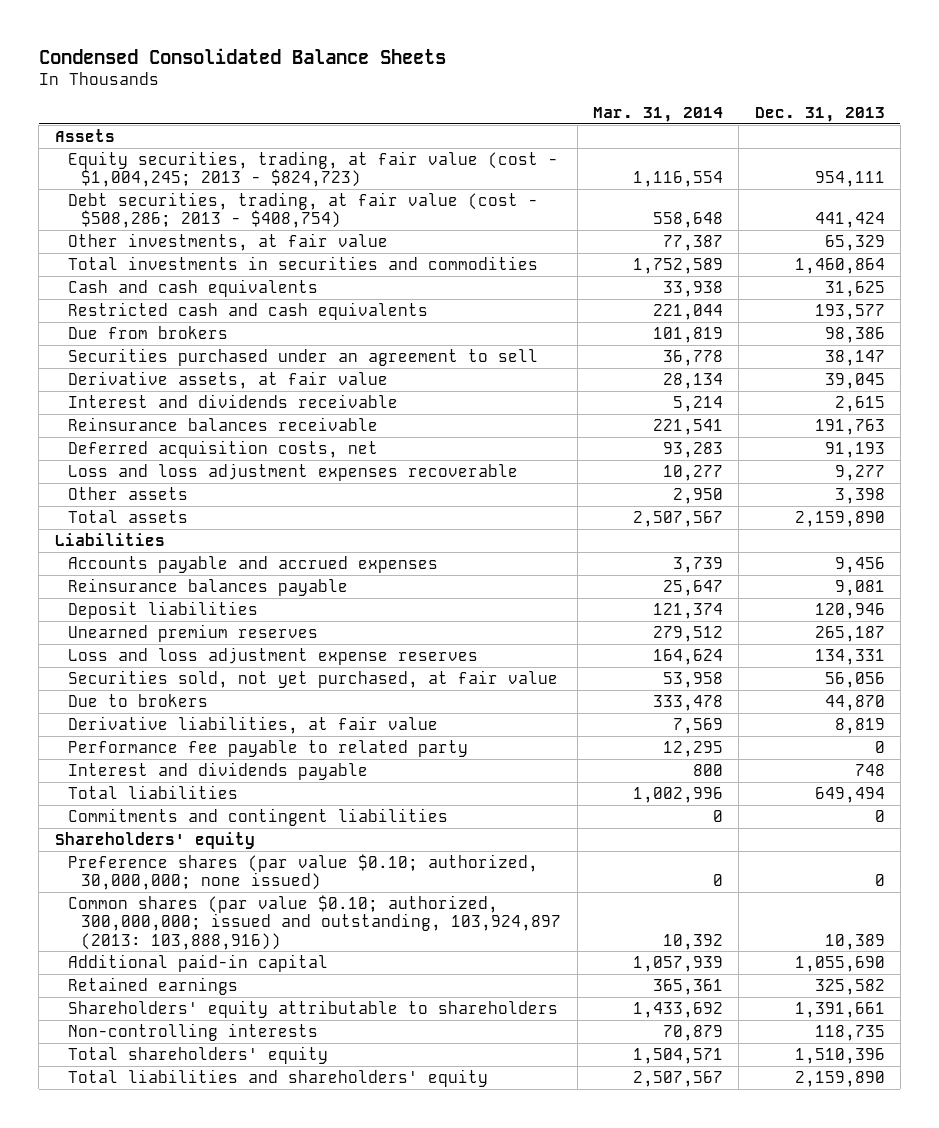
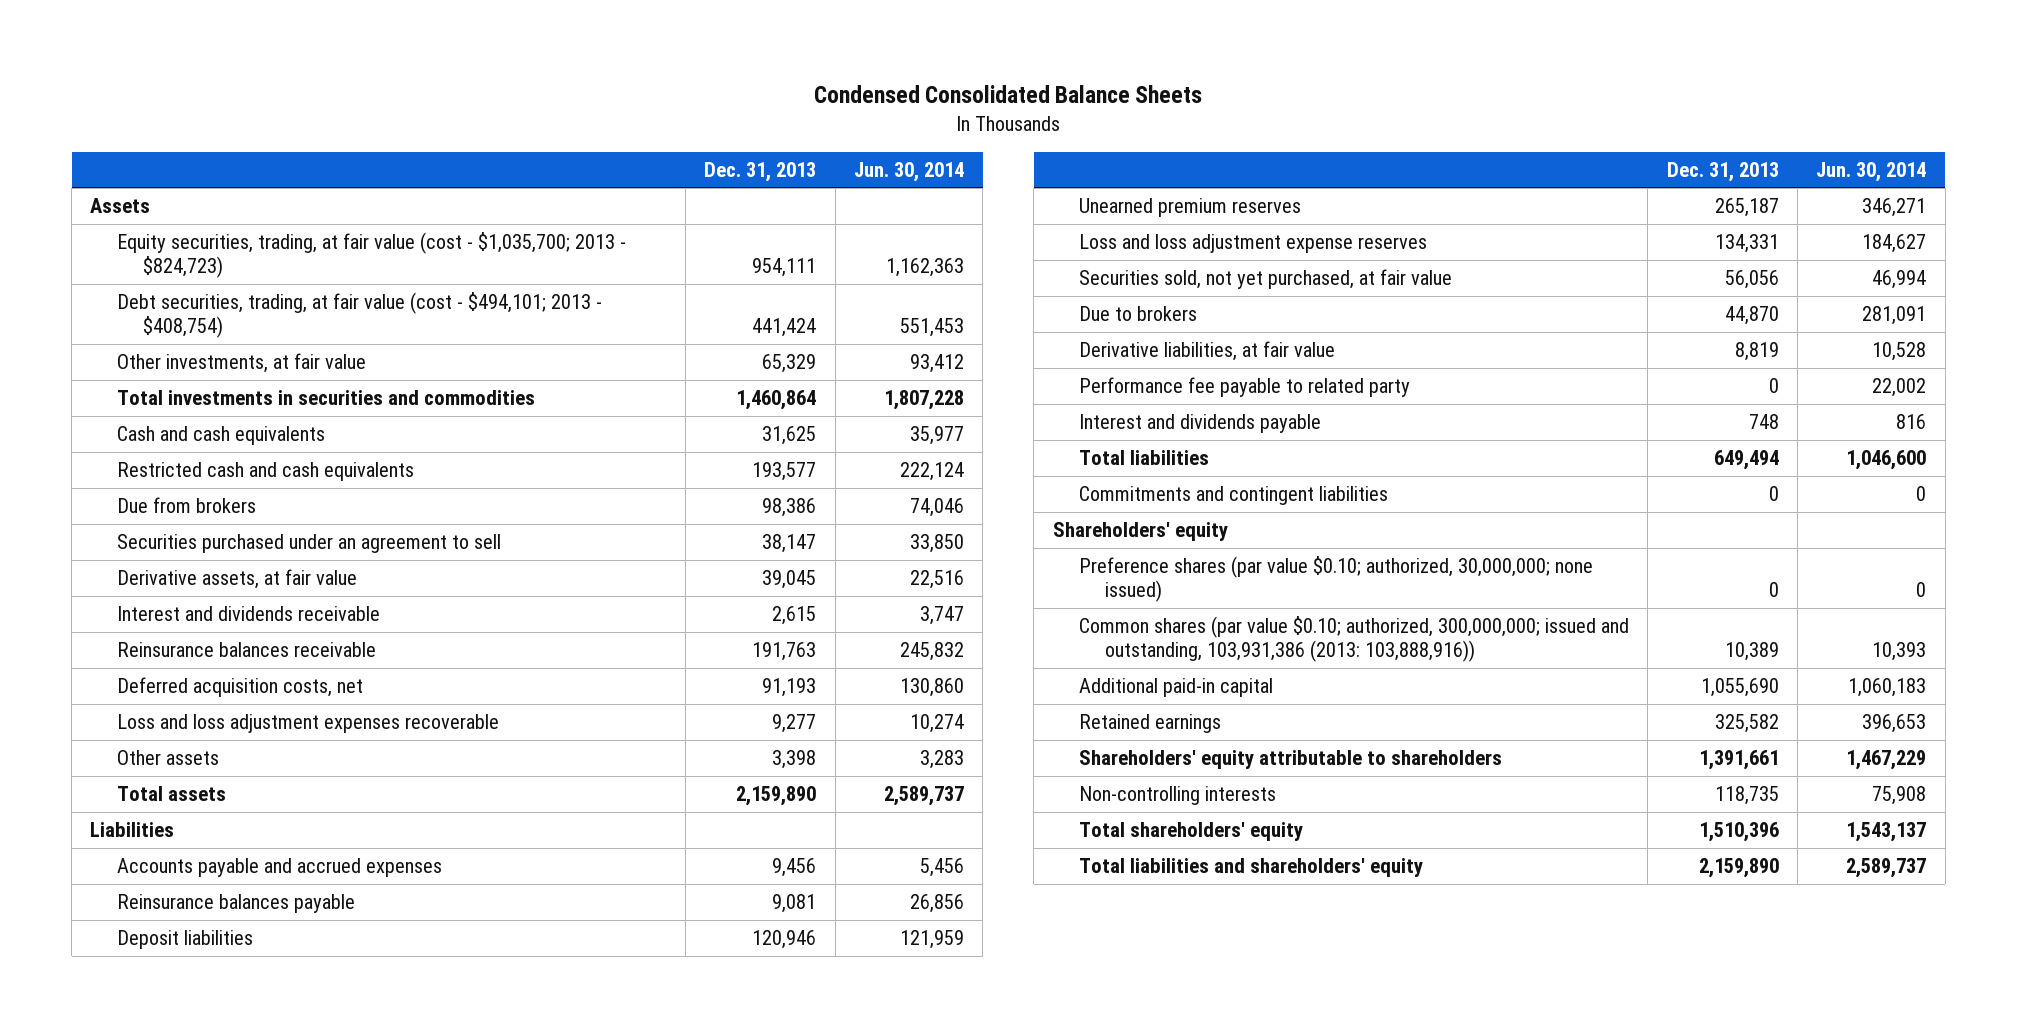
[593,107,724,123] Mar. 31, 2014 -> none
none -> [853,161,964,182] Jun. 30, 2014
[68,150,559,188] Equity securities, trading, at fair value (cost - $1,004,245; 2013 - $824,723) -> [116,232,626,279] Equity securities, trading, at fair value (cost - $1,035,700; 2013 - $824,723)
[68,191,539,229] Debt securities, trading, at fair value (cost - $508,286; 2013 - $408,754) -> [116,292,602,339] Debt securities, trading, at fair value (cost - $494,101; 2013 - $408,754)
[68,894,562,950] Common shares (par value $0.10; authorized, 300,000,000; issued and outstanding, 103,924,897 (2013: 103,888,916)) -> [1078,616,1629,663] Common shares (par value $0.10; authorized, 300,000,000; issued and outstanding, 103,931,386 (2013: 103,888,916))

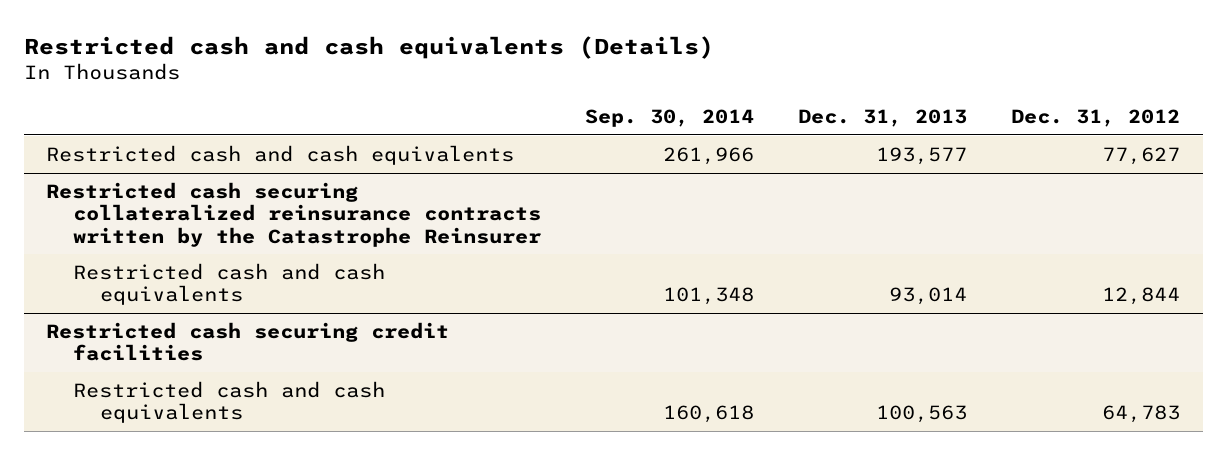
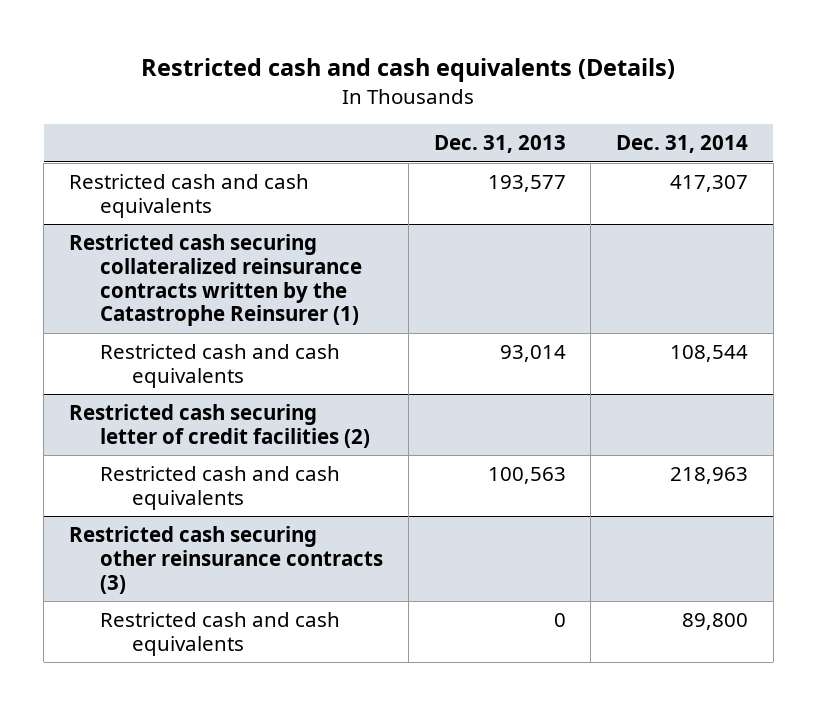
[585,109,755,128] Sep. 30, 2014 -> none
[1011,109,1181,128] Dec. 31, 2012 -> none
none -> [616,135,749,154] Dec. 31, 2014
[46,182,543,247] Restricted cash securing collateralized reinsurance contracts written by the Catastrophe Reinsurer -> [68,234,363,327] Restricted cash securing collateralized reinsurance contracts written by the Catastrophe Reinsurer (1)
[46,322,450,362] Restricted cash securing credit facilities -> [68,404,371,448] Restricted cash securing letter of credit facilities (2)
none -> [68,526,384,594] Restricted cash securing other reinsurance contracts (3)
none -> [100,612,341,656] Restricted cash and cash equivalents

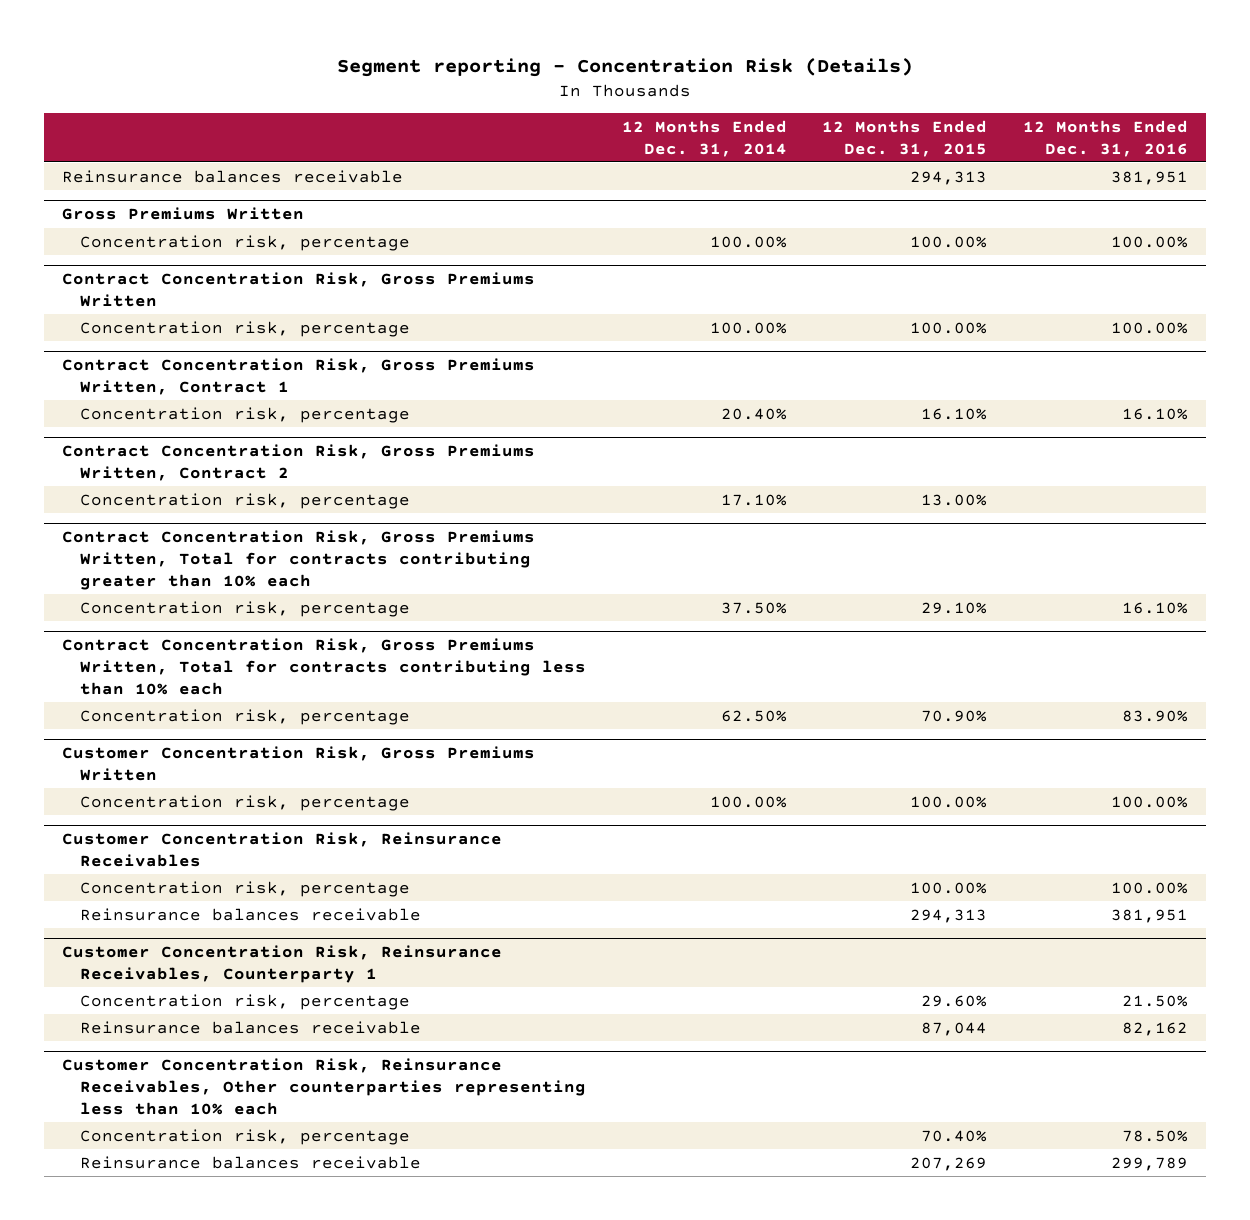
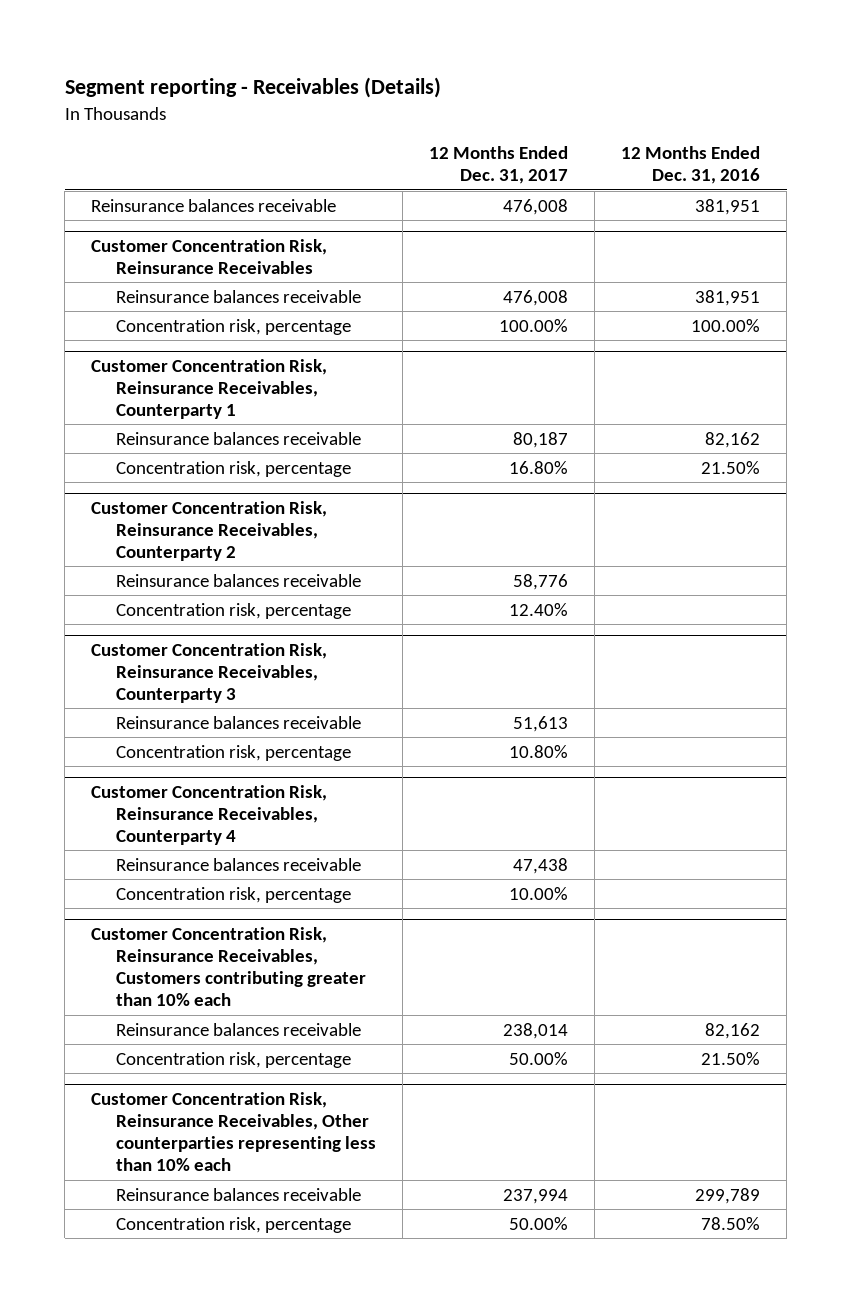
[337,57,914,77] Segment reporting - Concentration Risk (Details) -> [64,77,441,99] Segment reporting - Receivables (Details)
[621,120,787,157] 12 Months Ended Dec. 31, 2014 -> none
[822,120,988,157] 12 Months Ended Dec. 31, 2015 -> none
none -> [428,146,568,185] 12 Months Ended Dec. 31, 2017
[62,207,305,221] Gross Premiums Written -> none
[80,234,411,251] Concentration risk, percentage -> none
[62,272,536,308] Contract Concentration Risk, Gross Premiums Written -> none
[80,320,411,337] Concentration risk, percentage -> none
[62,358,536,396] Contract Concentration Risk, Gross Premiums Written, Contract 1 -> none
[80,406,411,423] Concentration risk, percentage -> none
[62,444,536,482] Contract Concentration Risk, Gross Premiums Written, Contract 2 -> none
[80,492,411,509] Concentration risk, percentage -> none
[62,530,536,591] Contract Concentration Risk, Gross Premiums Written, Total for contracts contributing greater than 10% each -> none
[80,600,411,617] Concentration risk, percentage -> none
[62,638,587,696] Contract Concentration Risk, Gross Premiums Written, Total for contracts contributing less than 10% each -> none
[80,708,411,725] Concentration risk, percentage -> none
[62,746,536,782] Customer Concentration Risk, Gross Premiums Written -> none
[80,794,411,811] Concentration risk, percentage -> none
[80,880,411,897] Concentration risk, percentage -> [115,318,351,335] Concentration risk, percentage
none -> [115,431,361,445] Reinsurance balances receivable
none -> [91,500,328,561] Customer Concentration Risk, Reinsurance Receivables, Counterparty 2
none -> [115,573,361,587] Reinsurance balances receivable
none -> [115,602,351,619] Concentration risk, percentage
none -> [91,642,328,703] Customer Concentration Risk, Reinsurance Receivables, Counterparty 3
none -> [115,715,361,729] Reinsurance balances receivable
none -> [115,744,351,761] Concentration risk, percentage
none -> [91,784,328,845] Customer Concentration Risk, Reinsurance Receivables, Counterparty 4
none -> [115,857,361,871] Reinsurance balances receivable
none -> [115,886,351,903] Concentration risk, percentage
none -> [91,926,366,1007] Customer Concentration Risk, Reinsurance Receivables, Customers contributing greater than 10% each
none -> [115,1051,351,1068] Concentration risk, percentage
[80,1128,411,1145] Concentration risk, percentage -> [115,1216,351,1233] Concentration risk, percentage

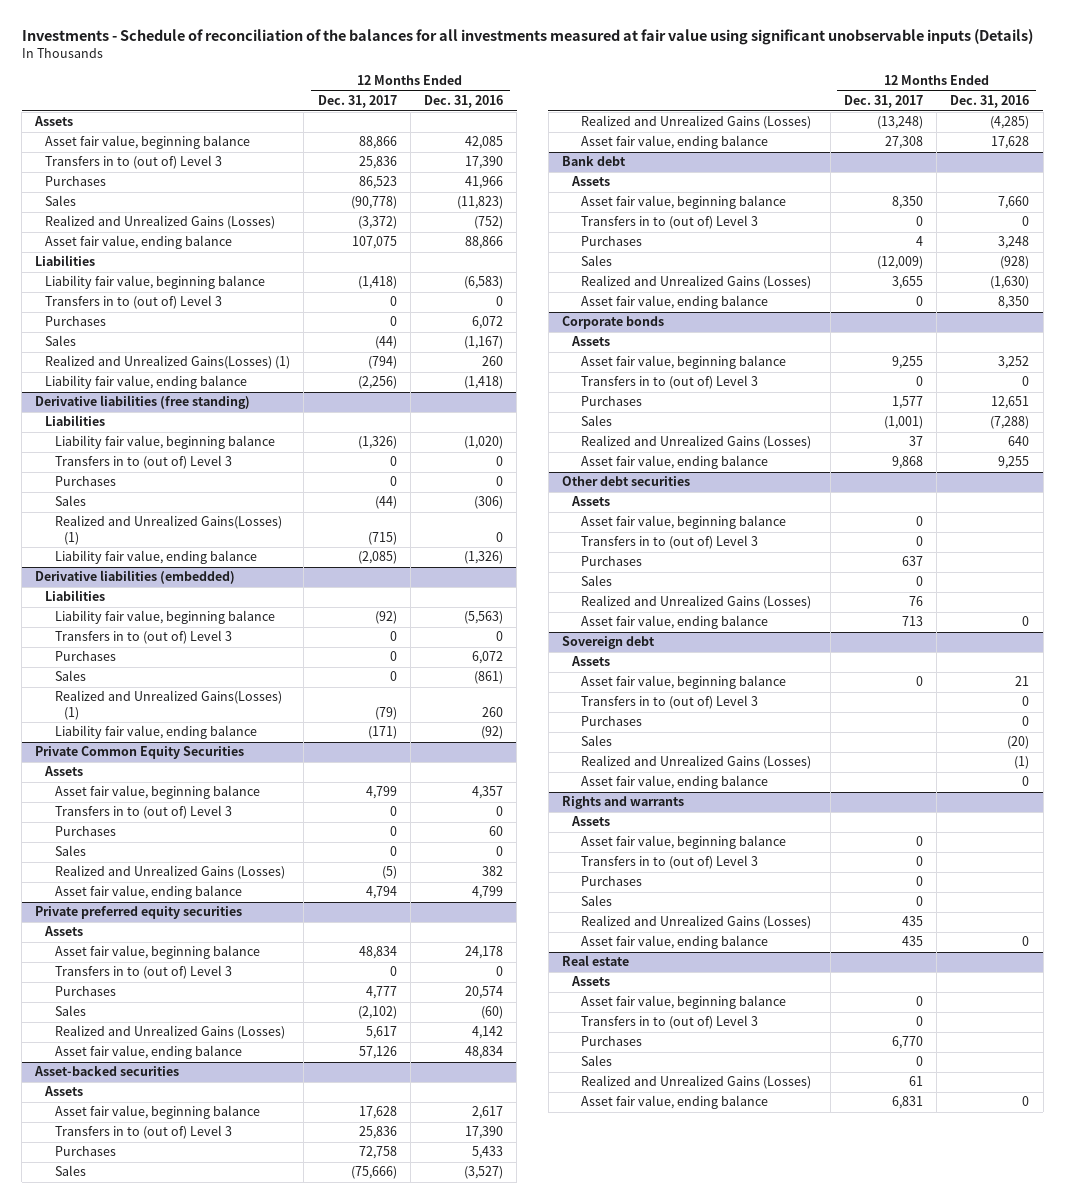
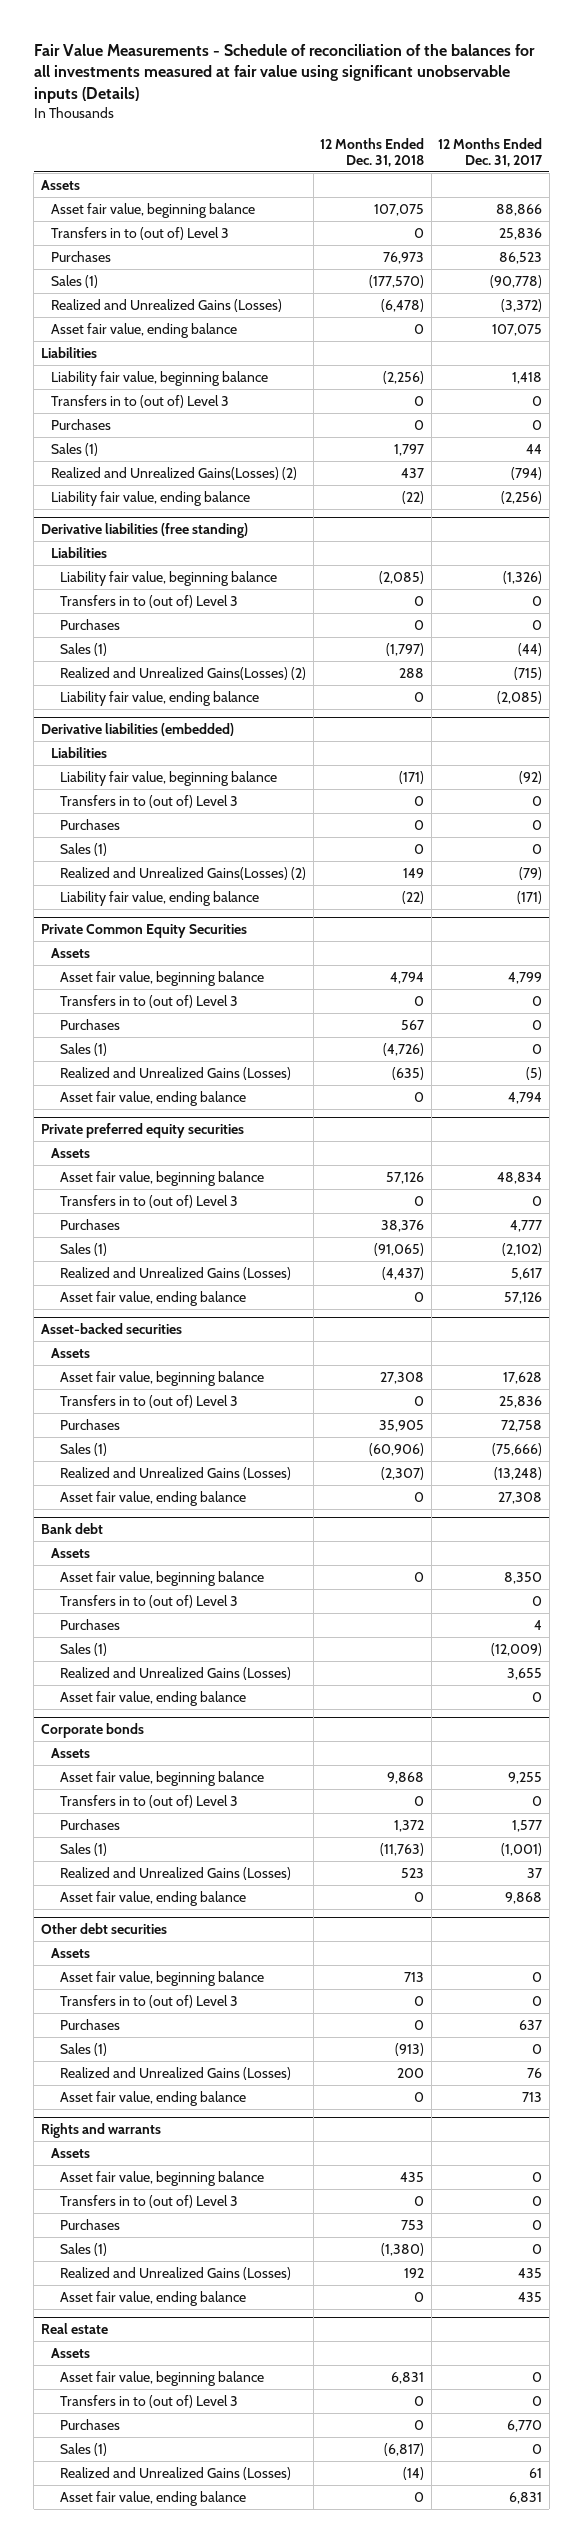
[21,29,1033,46] Investments - Schedule of reconciliation of the balances for all investments measured at fair value using significant unobservable inputs (Details) -> [33,43,535,103] Fair Value Measurements - Schedule of reconciliation of the balances for all investments measured at fair value using significant unobservable inputs (Details)
[423,95,503,109] Dec. 31, 2016 -> none
none -> [320,137,425,167] 12 Months Ended Dec. 31, 2018
[45,195,77,207] Sales -> [50,274,98,288] Sales (1)
[357,276,397,290] (1,418) -> [512,371,543,384] 1,418
[45,335,77,347] Sales -> [50,442,98,456] Sales (1)
[374,336,397,350] (44) -> [526,443,543,454] 44
[45,355,291,370] Realized and Unrealized Gains(Losses) (1) -> [50,466,297,480] Realized and Unrealized Gains(Losses) (2)
[54,495,86,507] Sales -> [60,642,108,656] Sales (1)
[54,515,282,546] Realized and Unrealized Gains(Losses) (1) -> [60,666,307,680] Realized and Unrealized Gains(Losses) (2)
[54,670,86,682] Sales -> [60,842,108,856] Sales (1)
[54,690,282,721] Realized and Unrealized Gains(Losses) (1) -> [60,866,307,880] Realized and Unrealized Gains(Losses) (2)
[54,845,86,857] Sales -> [60,1042,108,1056] Sales (1)
[54,1005,86,1017] Sales -> [60,1242,108,1256] Sales (1)
[54,1165,86,1177] Sales -> [60,1442,108,1456] Sales (1)
[581,255,613,267] Sales -> [60,1642,108,1656] Sales (1)
[581,415,613,427] Sales -> [60,1842,108,1856] Sales (1)
[581,575,613,587] Sales -> [60,2042,108,2056] Sales (1)
[561,636,655,650] Sovereign debt -> none
[570,656,610,667] Assets -> none
[581,675,787,690] Asset fair value, beginning balance -> none
[581,695,759,710] Transfers in to (out of) Level 3 -> none
[581,716,643,727] Purchases -> none
[581,735,613,747] Sales -> none
[581,755,812,770] Realized and Unrealized Gains (Losses) -> none
[581,775,769,790] Asset fair value, ending balance -> none
[581,895,613,907] Sales -> [60,2242,108,2256] Sales (1)
[581,1055,613,1067] Sales -> [60,2442,108,2456] Sales (1)

